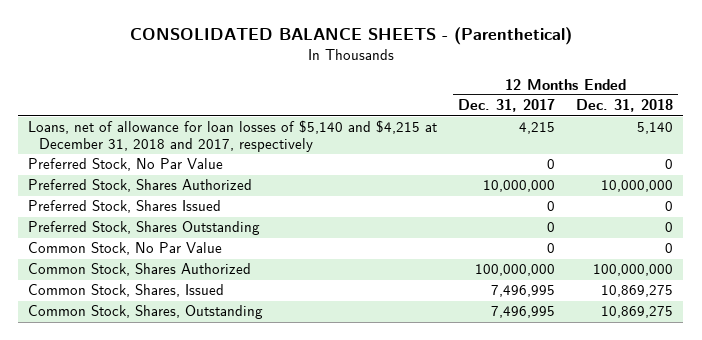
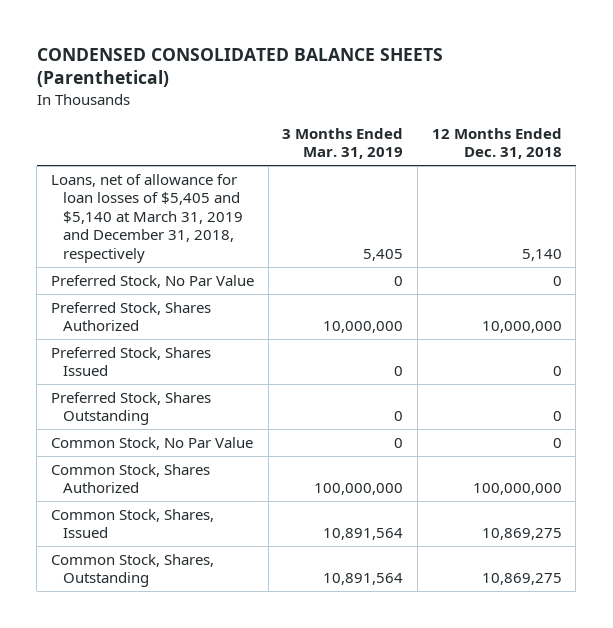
[129,27,572,46] CONSOLIDATED BALANCE SHEETS - (Parenthetical) -> [36,47,443,88] CONDENSED CONSOLIDATED BALANCE SHEETS (Parenthetical)
[458,99,556,113] Dec. 31, 2017 -> none
none -> [282,127,404,160] 3 Months Ended Mar. 31, 2019
[28,120,438,153] Loans, net of allowance for loan losses of $5,140 and $4,215 at December 31, 2018 and 2017, respectively -> [50,173,244,263] Loans, net of allowance for loan losses of $5,405 and $5,140 at March 31, 2019 and December 31, 2018, respectively

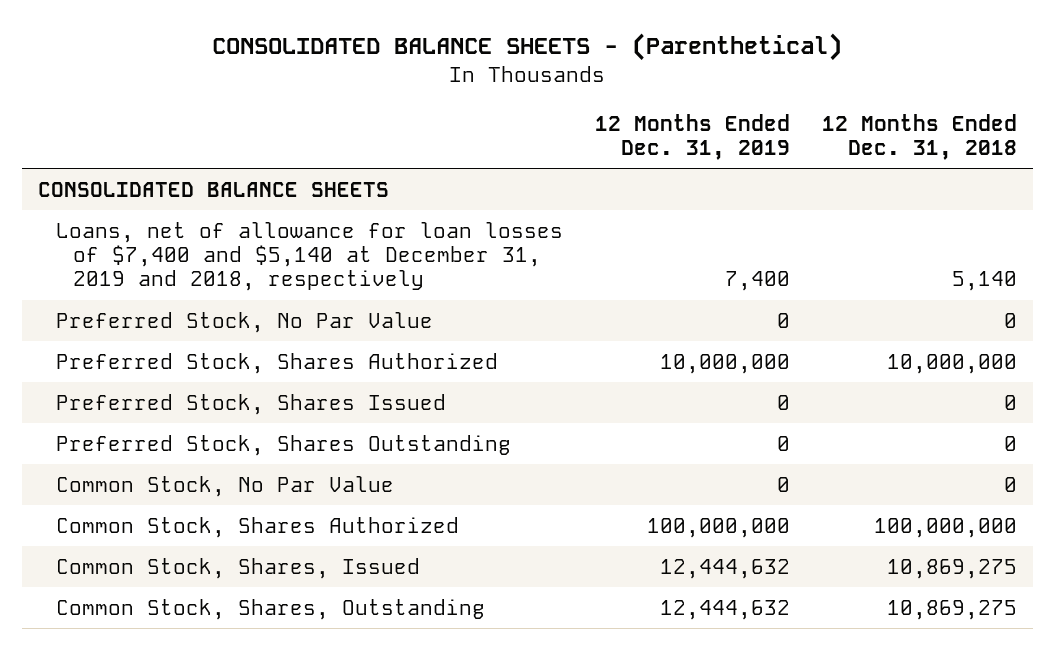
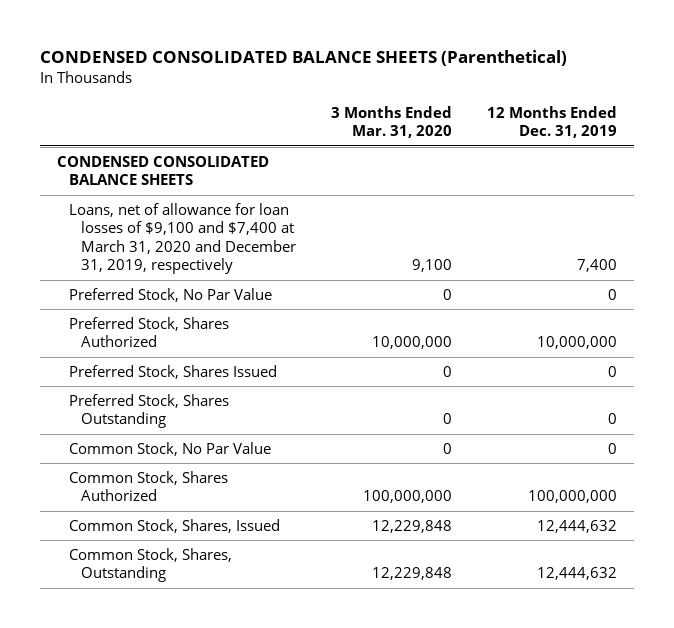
[212,33,843,62] CONSOLIDATED BALANCE SHEETS - (Parenthetical) -> [39,49,567,66] CONDENSED CONSOLIDATED BALANCE SHEETS (Parenthetical)
[821,113,1017,161] 12 Months Ended Dec. 31, 2018 -> none
none -> [331,105,453,139] 3 Months Ended Mar. 31, 2020
[38,181,390,197] CONSOLIDATED BALANCE SHEETS -> [57,155,270,186] CONDENSED CONSOLIDATED BALANCE SHEETS
[55,221,563,292] Loans, net of allowance for loan losses of $7,400 and $5,140 at December 31, 2019 and 2018, respectively -> [69,202,297,275] Loans, net of allowance for loan losses of $9,100 and $7,400 at March 31, 2020 and December 31, 2019, respectively

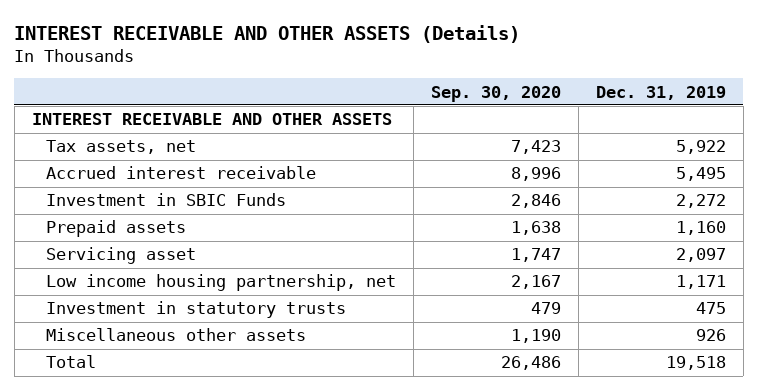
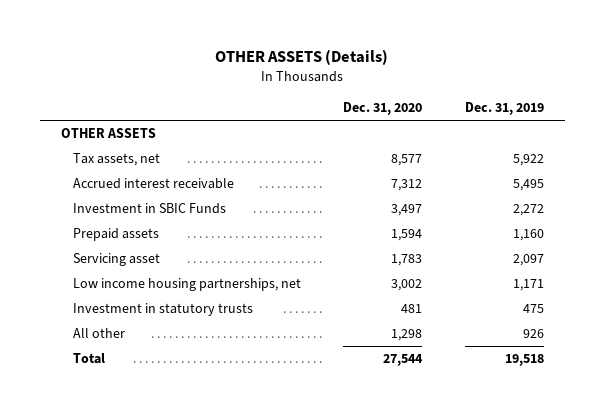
[14,24,521,43] INTEREST RECEIVABLE AND OTHER ASSETS (Details) -> [215,49,389,66] OTHER ASSETS (Details)
[431,85,562,102] Sep. 30, 2020 -> none
none -> [343,102,423,116] Dec. 31, 2020
[31,113,392,126] INTEREST RECEIVABLE AND OTHER ASSETS -> none
none -> [61,128,157,139] OTHER ASSETS
[46,274,397,292] Low income housing partnership, net -> [72,278,301,292] Low income housing partnerships, net
[46,328,307,342] Miscellaneous other assets -> [72,328,125,339] All other

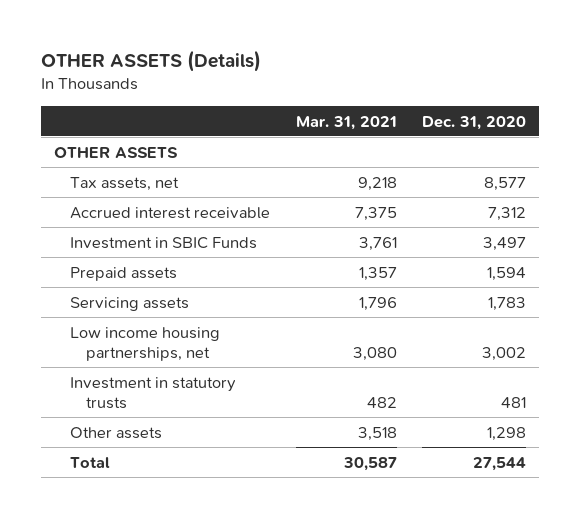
[464,102,544,116] Dec. 31, 2019 -> none
none -> [295,115,397,130] Mar. 31, 2021
[72,253,160,267] Servicing asset -> [69,296,189,311] Servicing assets
[72,328,125,339] All other -> [69,426,162,439] Other assets

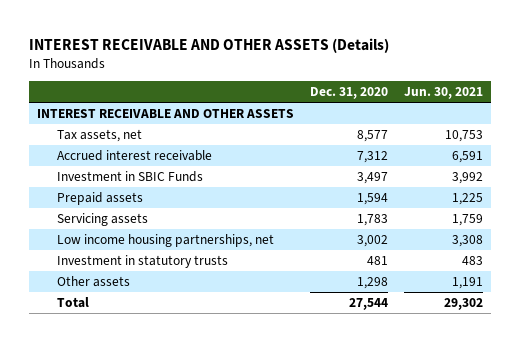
[41,49,262,72] OTHER ASSETS (Details) -> [28,37,389,53] INTEREST RECEIVABLE AND OTHER ASSETS (Details)
[295,115,397,130] Mar. 31, 2021 -> none
none -> [403,87,483,100] Jun. 30, 2021
[53,146,178,158] OTHER ASSETS -> [36,108,294,118] INTEREST RECEIVABLE AND OTHER ASSETS

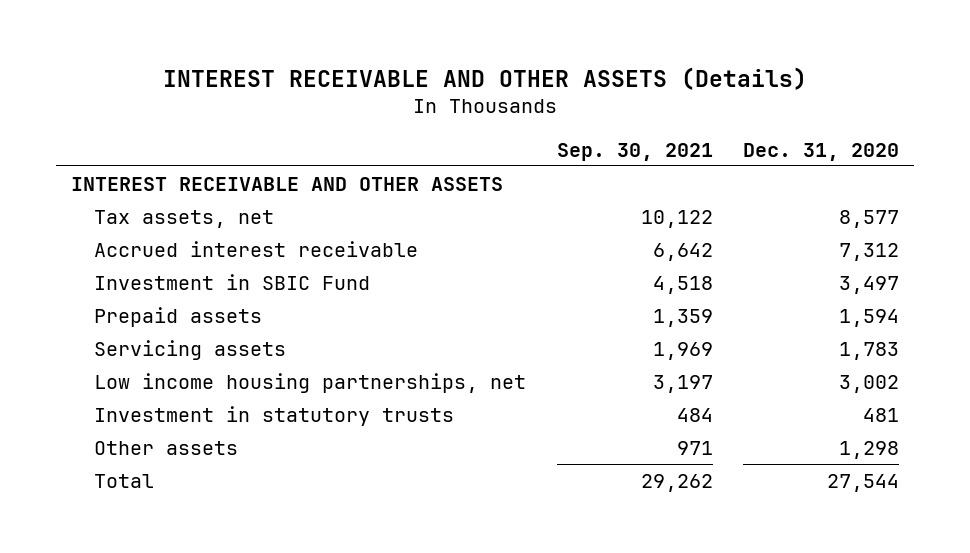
[403,87,483,100] Jun. 30, 2021 -> none
none -> [556,142,713,161] Sep. 30, 2021
[57,170,204,182] Investment in SBIC Funds -> [94,273,371,290] Investment in SBIC Fund

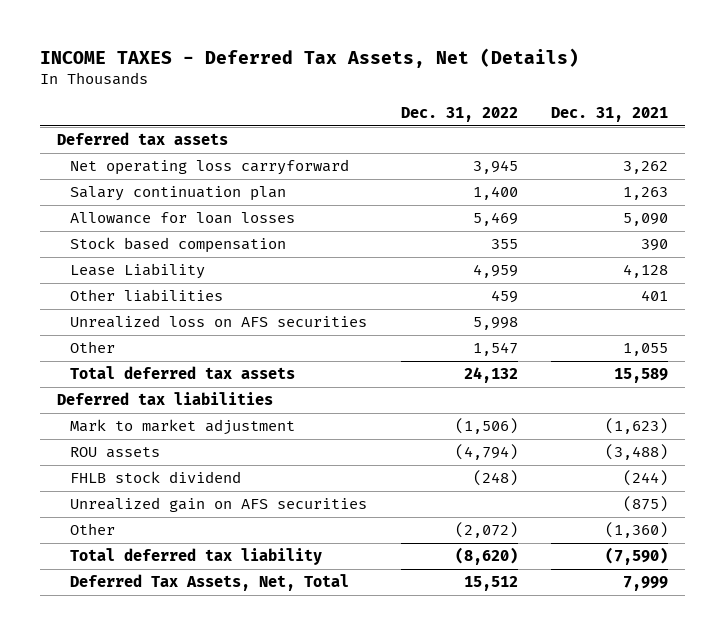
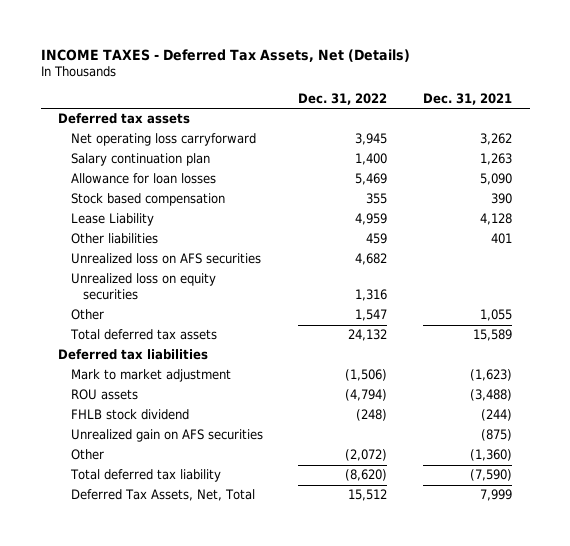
[472,317,518,331] 5,998 -> [355,253,388,266] 4,682
none -> [70,273,216,301] Unrealized loss on equity securities

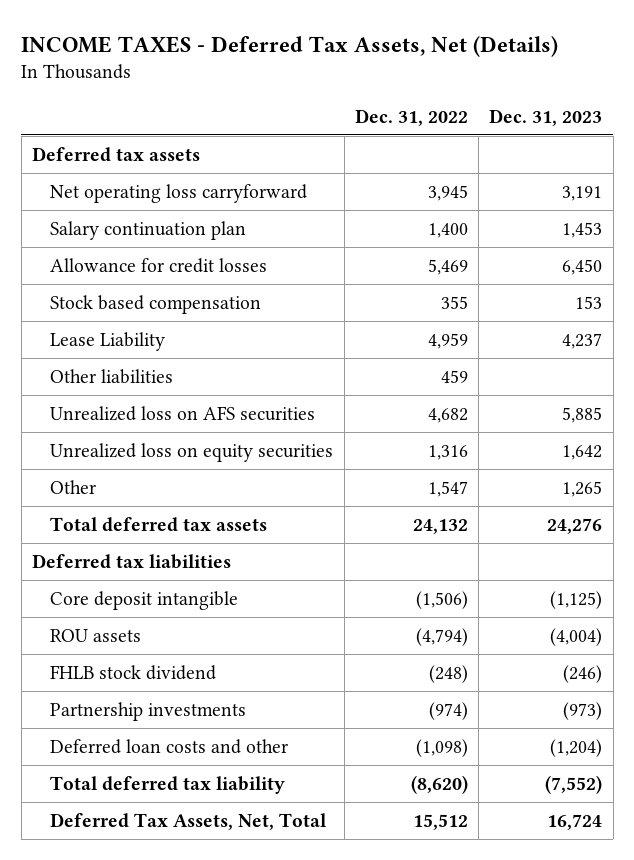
[423,92,513,105] Dec. 31, 2021 -> none
none -> [489,108,603,126] Dec. 31, 2023
[70,173,216,185] Allowance for loan losses -> [50,257,268,273] Allowance for credit losses
[70,369,231,383] Mark to market adjustment -> [50,590,239,610] Core deposit intangible
[70,429,263,443] Unrealized gain on AFS securities -> none
none -> [50,701,247,721] Partnership investments
[70,449,104,461] Other -> [50,738,289,754] Deferred loan costs and other
[345,449,388,462] (2,072) -> [415,738,468,757] (1,098)

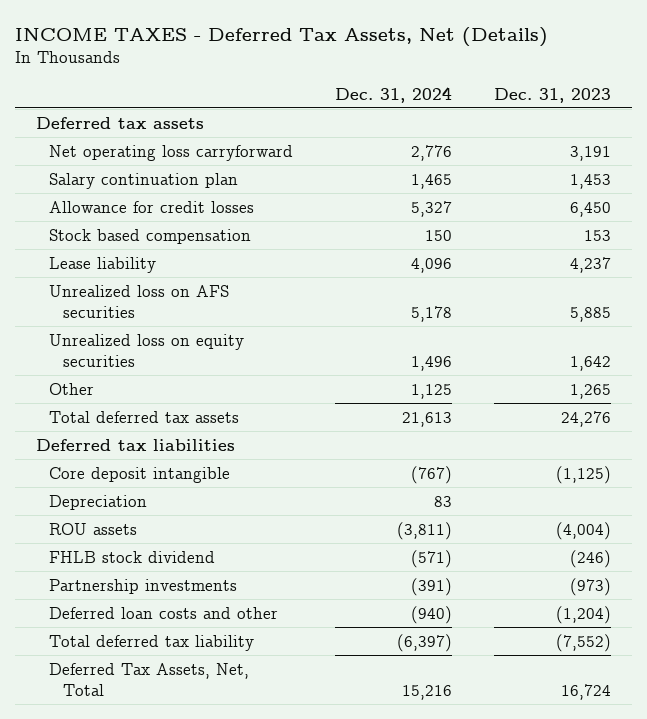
[354,108,468,126] Dec. 31, 2022 -> none
none -> [335,86,453,103] Dec. 31, 2024
[50,368,174,384] Other liabilities -> none
[50,331,166,351] Lease Liability -> [49,256,157,273] Lease liability
none -> [49,494,148,510] Depreciation

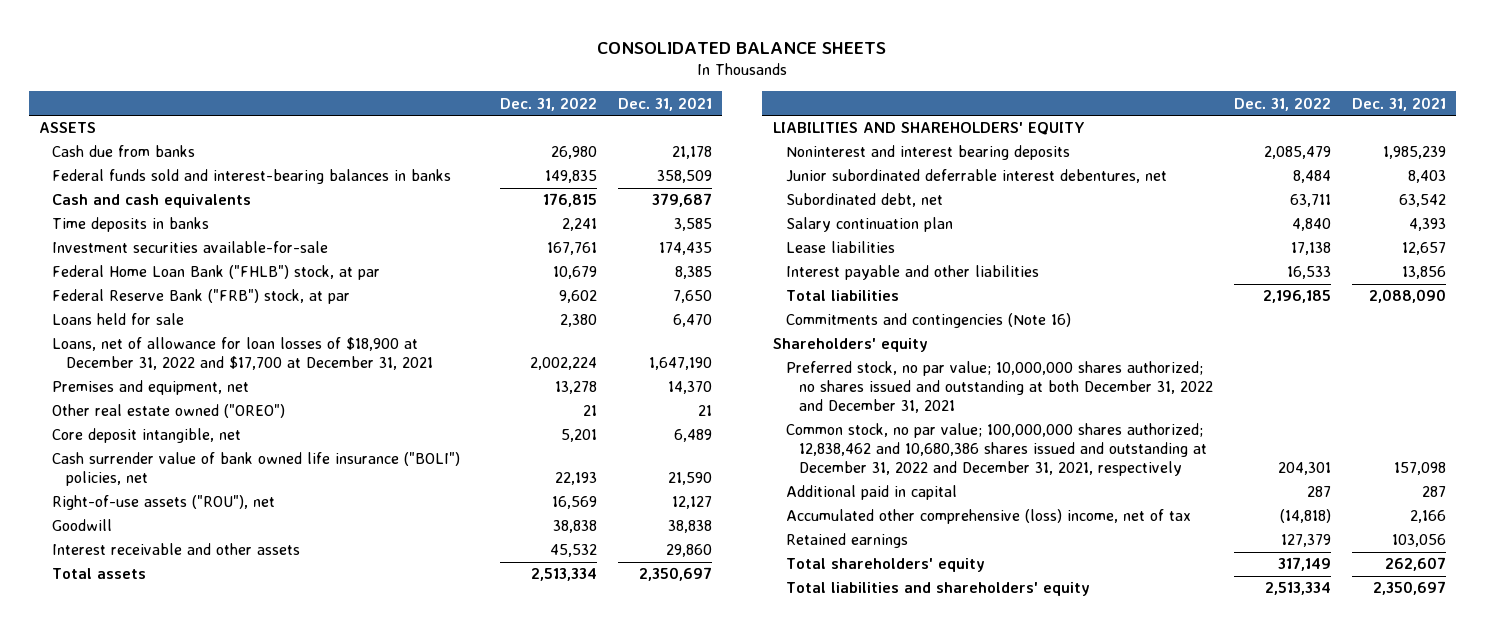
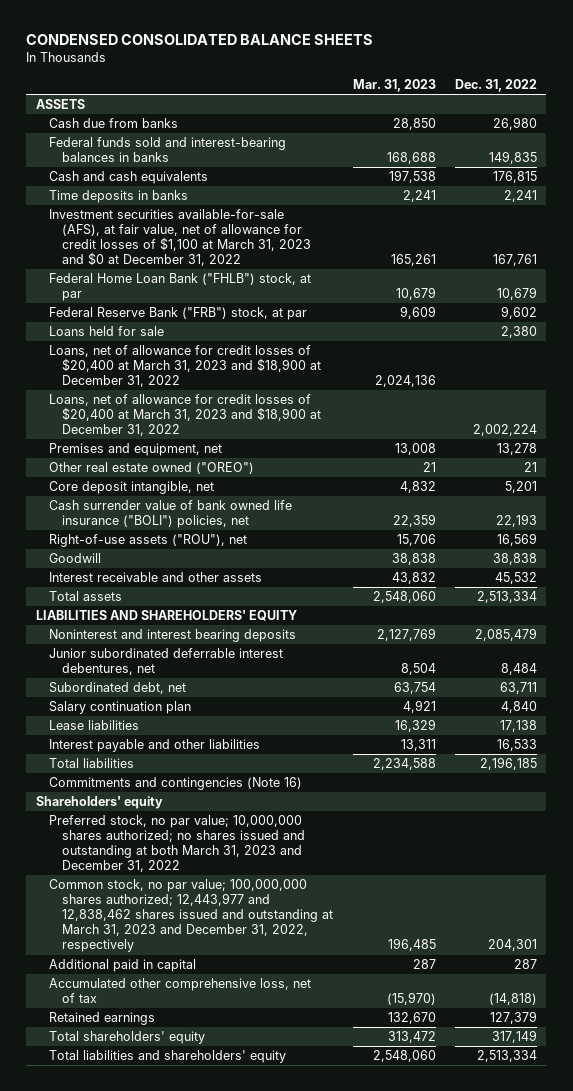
[597,41,887,54] CONSOLIDATED BALANCE SHEETS -> [26,34,374,46] CONDENSED CONSOLIDATED BALANCE SHEETS
[618,96,713,111] Dec. 31, 2021 -> none
none -> [352,78,436,92] Mar. 31, 2023
[52,241,329,254] Investment securities available-for-sale -> [49,209,312,267] Investment securities available-for-sale (AFS), at fair value, net of allowance for credit losses of $1,100 at March 31, 2023 and $0 at December 31, 2022
none -> [49,345,322,388] Loans, net of allowance for credit losses of $20,400 at March 31, 2023 and $18,900 at December 31, 2022
[52,337,433,371] Loans, net of allowance for loan losses of $18,900 at December 31, 2022 and $17,700 at December 31, 2021 -> [49,394,322,437] Loans, net of allowance for credit losses of $20,400 at March 31, 2023 and $18,900 at December 31, 2022
[785,361,1214,414] Preferred stock, no par value; 10,000,000 shares authorized; no shares issued and outstanding at both December 31, 2022 and December 31, 2021 -> [49,815,306,873] Preferred stock, no par value; 10,000,000 shares authorized; no shares issued and outstanding at both March 31, 2023 and December 31, 2022
[785,423,1208,477] Common stock, no par value; 100,000,000 shares authorized; 12,838,462 and 10,680,386 shares issued and outstanding at December 31, 2022 and December 31, 2021, respectively -> [49,879,334,953] Common stock, no par value; 100,000,000 shares authorized; 12,443,977 and 12,838,462 shares issued and outstanding at March 31, 2023 and December 31, 2022, respectively
[785,509,1191,525] Accumulated other comprehensive (loss) income, net of tax -> [49,978,312,1004] Accumulated other comprehensive loss, net of tax

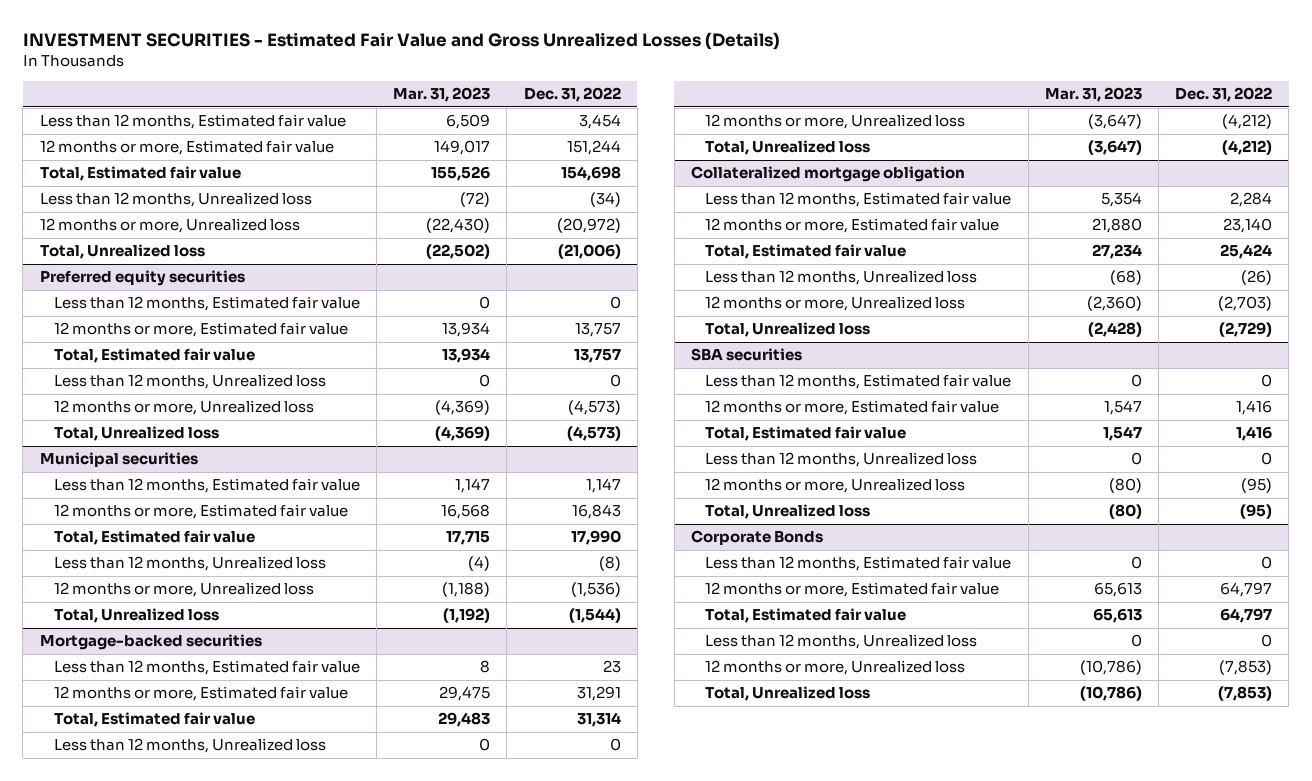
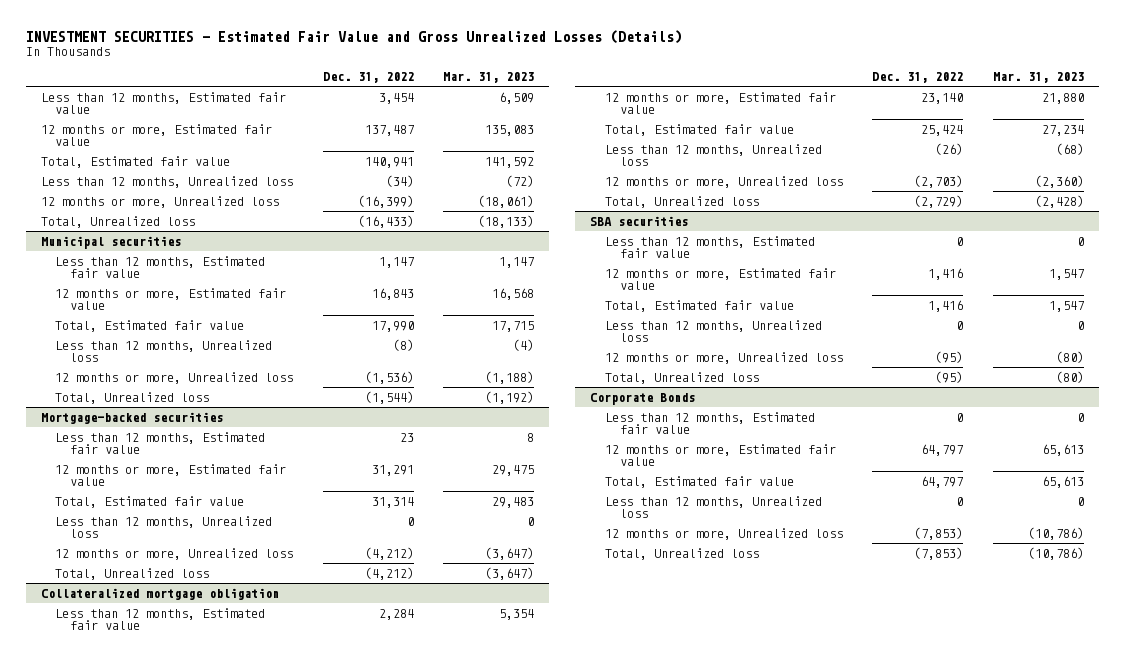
[434,140,491,156] 149,017 -> [485,124,535,136] 135,083
[566,140,621,156] 151,244 -> [364,124,414,136] 137,487
[431,166,491,182] 155,526 -> [485,156,535,168] 141,592
[560,166,621,182] 154,698 -> [364,156,414,168] 140,941
[39,270,245,287] Preferred equity securities -> none
[53,296,360,312] Less than 12 months, Estimated fair value -> none
[53,322,348,338] 12 months or more, Estimated fair value -> none
[53,348,255,364] Total, Estimated fair value -> none
[53,374,326,390] Less than 12 months, Unrealized loss -> none
[53,400,314,416] 12 months or more, Unrealized loss -> none
[53,426,219,442] Total, Unrealized loss -> none
[426,218,491,234] (22,430) -> [478,194,535,208] (18,061)
[556,218,621,234] (20,972) -> [357,194,414,208] (16,399)
[426,244,491,260] (22,502) -> [478,214,535,228] (18,133)
[557,244,621,260] (21,006) -> [357,214,414,228] (16,433)

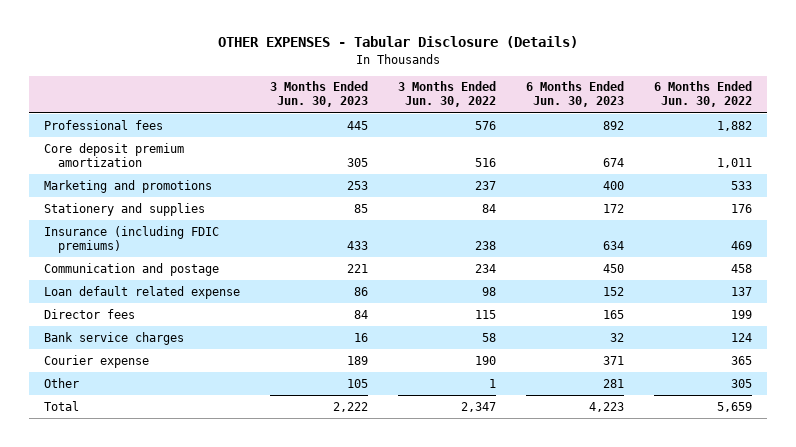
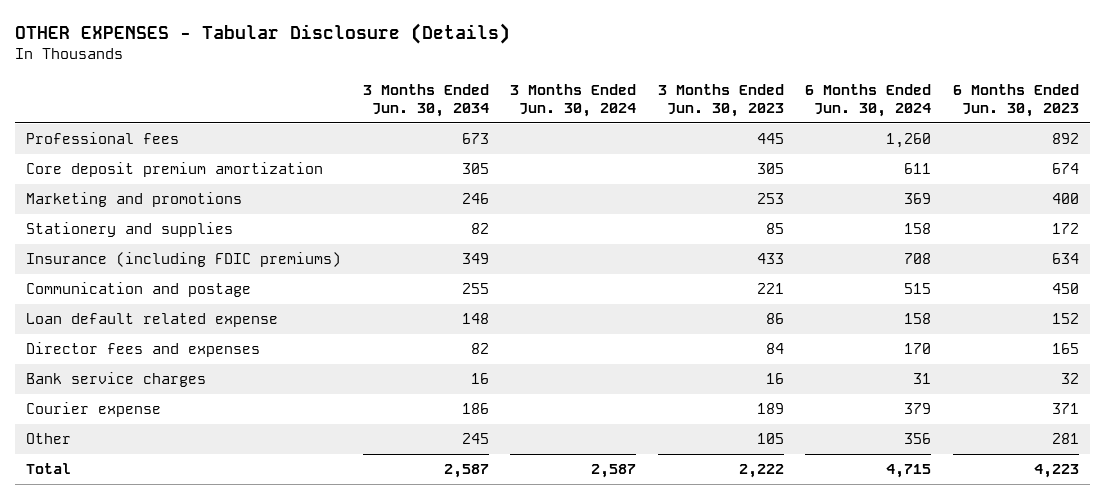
[397,81,496,108] 3 Months Ended Jun. 30, 2022 -> none
[653,81,752,108] 6 Months Ended Jun. 30, 2022 -> none
none -> [362,83,489,118] 3 Months Ended Jun. 30, 2034
none -> [510,83,637,118] 3 Months Ended Jun. 30, 2024
none -> [805,83,932,118] 6 Months Ended Jun. 30, 2024
[43,308,135,319] Director fees -> [26,342,261,358] Director fees and expenses

